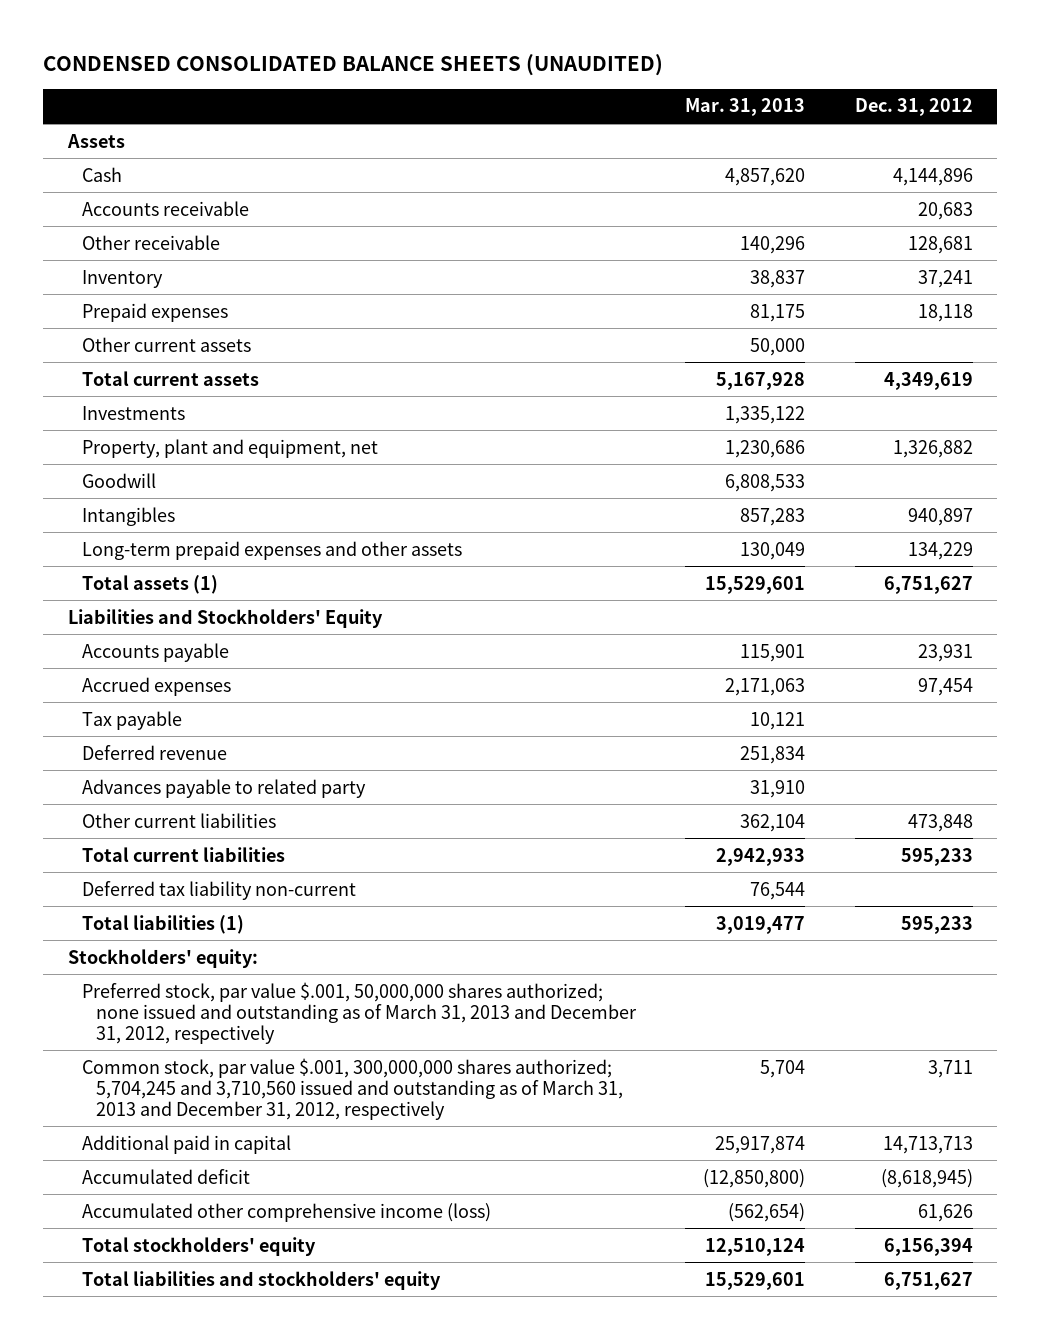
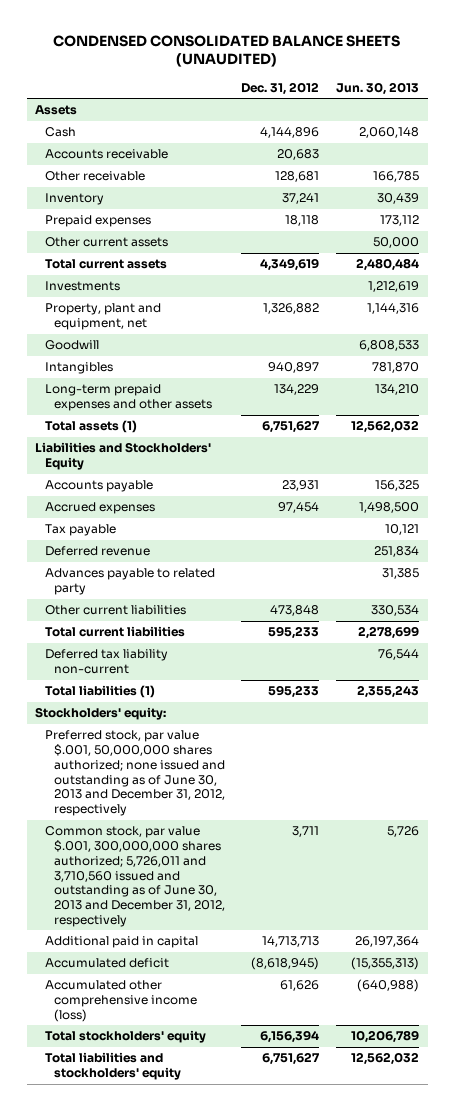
[685,98,806,117] Mar. 31, 2013 -> none
none -> [336,81,420,95] Jun. 30, 2013
[81,981,637,1044] Preferred stock, par value $.001, 50,000,000 shares authorized; none issued and outstanding as of March 31, 2013 and December 31, 2012, respectively -> [44,730,225,817] Preferred stock, par value $.001, 50,000,000 shares authorized; none issued and outstanding as of June 30, 2013 and December 31, 2012, respectively
[81,1057,623,1120] Common stock, par value $.001, 300,000,000 shares authorized; 5,704,245 and 3,710,560 issued and outstanding as of March 31, 2013 and December 31, 2012, respectively -> [44,826,225,927] Common stock, par value $.001, 300,000,000 shares authorized; 5,726,011 and 3,710,560 issued and outstanding as of June 30, 2013 and December 31, 2012, respectively

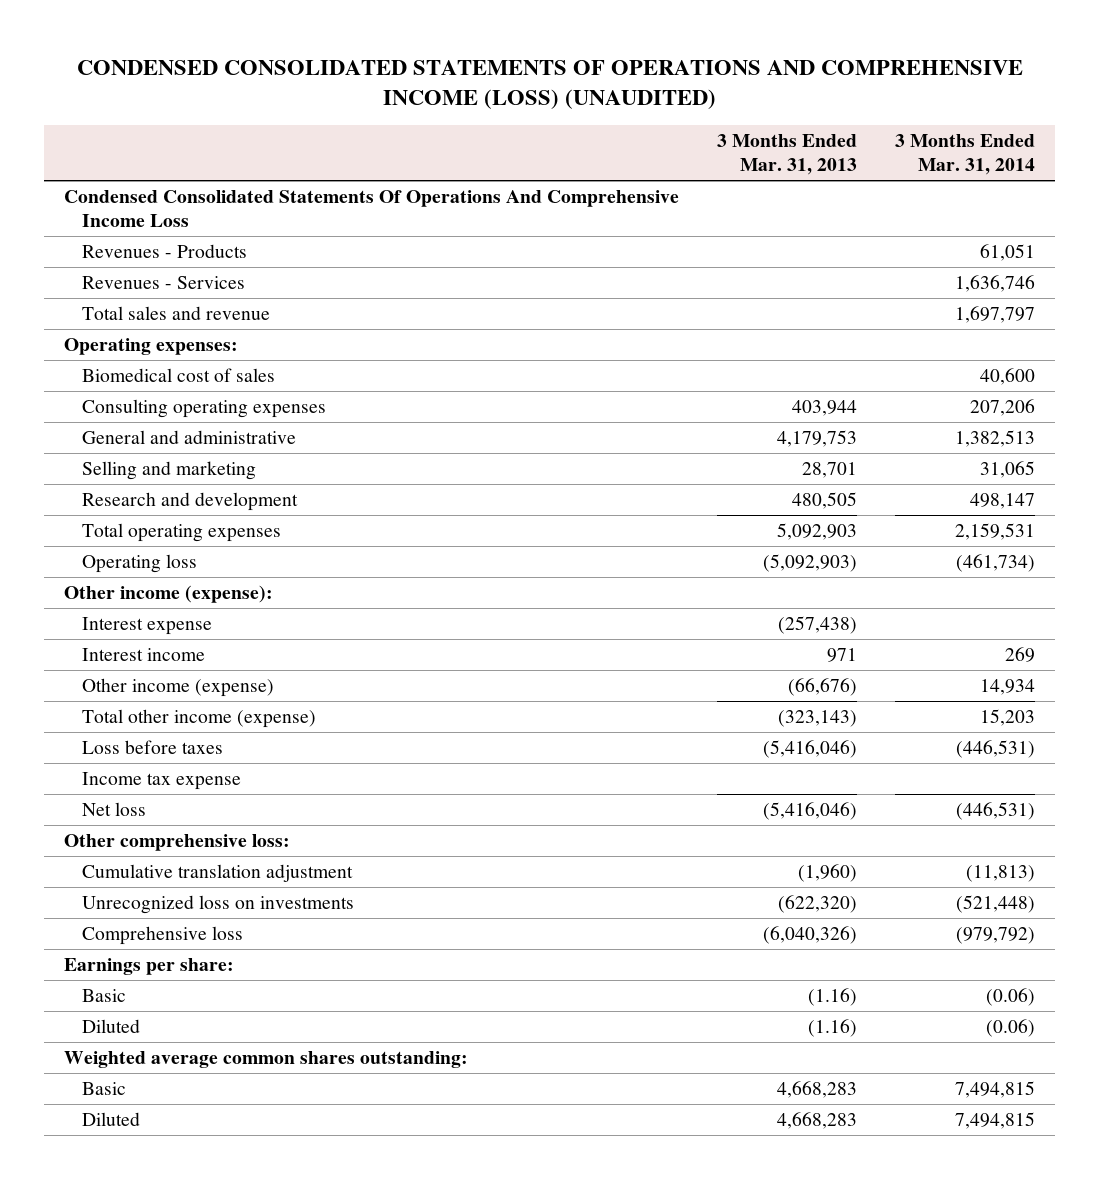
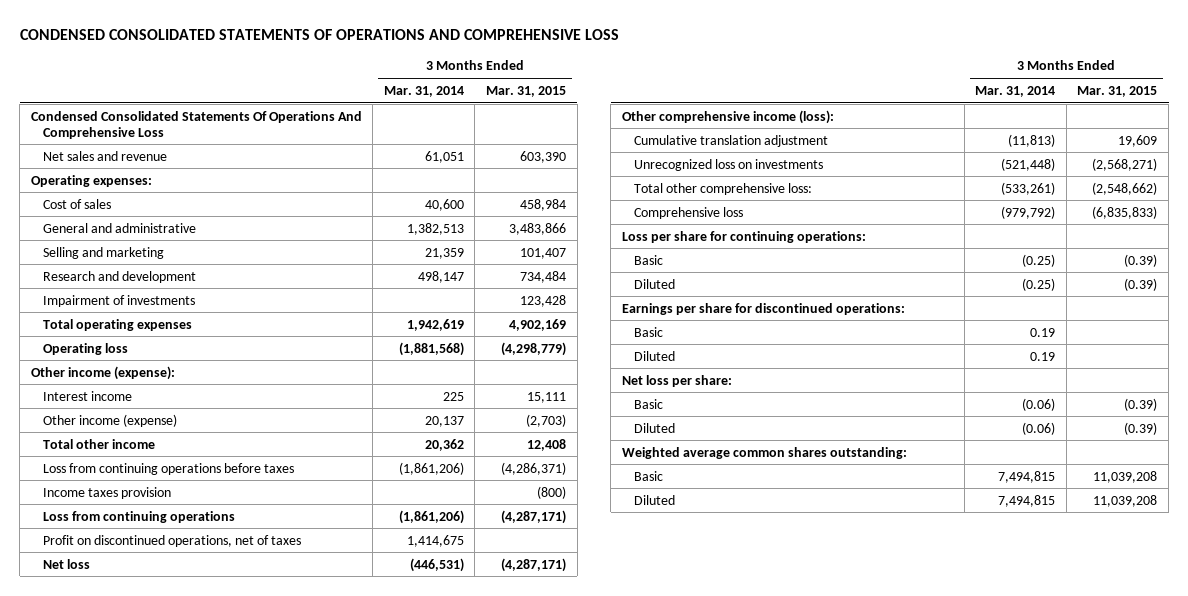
[76,59,1023,110] CONDENSED CONSOLIDATED STATEMENTS OF OPERATIONS AND COMPREHENSIVE INCOME (LOSS) (UNAUDITED) -> [19,29,619,41] CONDENSED CONSOLIDATED STATEMENTS OF OPERATIONS AND COMPREHENSIVE LOSS
[717,134,858,176] 3 Months Ended Mar. 31, 2013 -> none
none -> [486,85,567,97] Mar. 31, 2015
[82,244,248,259] Revenues - Products -> none
[82,276,246,290] Revenues - Services -> none
[63,190,679,228] Condensed Consolidated Statements Of Operations And Comprehensive Income Loss -> [30,110,362,139] Condensed Consolidated Statements Of Operations And Comprehensive Loss
[82,306,271,321] Total sales and revenue -> [42,150,167,161] Net sales and revenue
[955,306,1036,324] 1,697,797 -> [424,150,464,163] 61,051
[82,399,327,419] Consulting operating expenses -> none
[82,368,276,383] Biomedical cost of sales -> [42,198,111,209] Cost of sales
[980,461,1036,479] 31,065 -> [424,247,464,259] 21,359
none -> [42,294,195,307] Impairment of investments
[955,523,1036,541] 2,159,531 -> [406,318,464,331] 1,942,619
[956,554,1036,573] (461,734) -> [398,341,464,356] (1,881,568)
[82,617,213,636] Interest expense -> none
[1005,647,1036,663] 269 -> [442,391,464,401] 225
[980,679,1036,696] 14,934 -> [424,415,464,427] 20,137
[82,709,317,729] Total other income (expense) -> [42,438,155,449] Total other income
[980,709,1036,727] 15,203 -> [424,438,464,451] 20,362
[82,740,224,755] Loss before taxes -> [42,462,294,475] Loss from continuing operations before taxes
[956,740,1036,759] (446,531) -> [398,461,464,475] (1,861,206)
[82,772,242,791] Income tax expense -> [42,486,171,499] Income taxes provision
none -> [42,510,235,523] Loss from continuing operations
none -> [42,534,301,547] Profit on discontinued operations, net of taxes
[63,834,290,852] Other comprehensive loss: -> [621,109,834,124] Other comprehensive income (loss):
none -> [634,182,813,195] Total other comprehensive loss:
none -> [621,230,866,243] Loss per share for continuing operations:
none -> [634,254,664,265] Basic
none -> [634,278,676,289] Diluted
none -> [621,302,905,315] Earnings per share for discontinued operations:
none -> [634,326,664,337] Basic
none -> [634,350,676,361] Diluted
[63,958,234,976] Earnings per share: -> [621,374,732,387] Net loss per share:

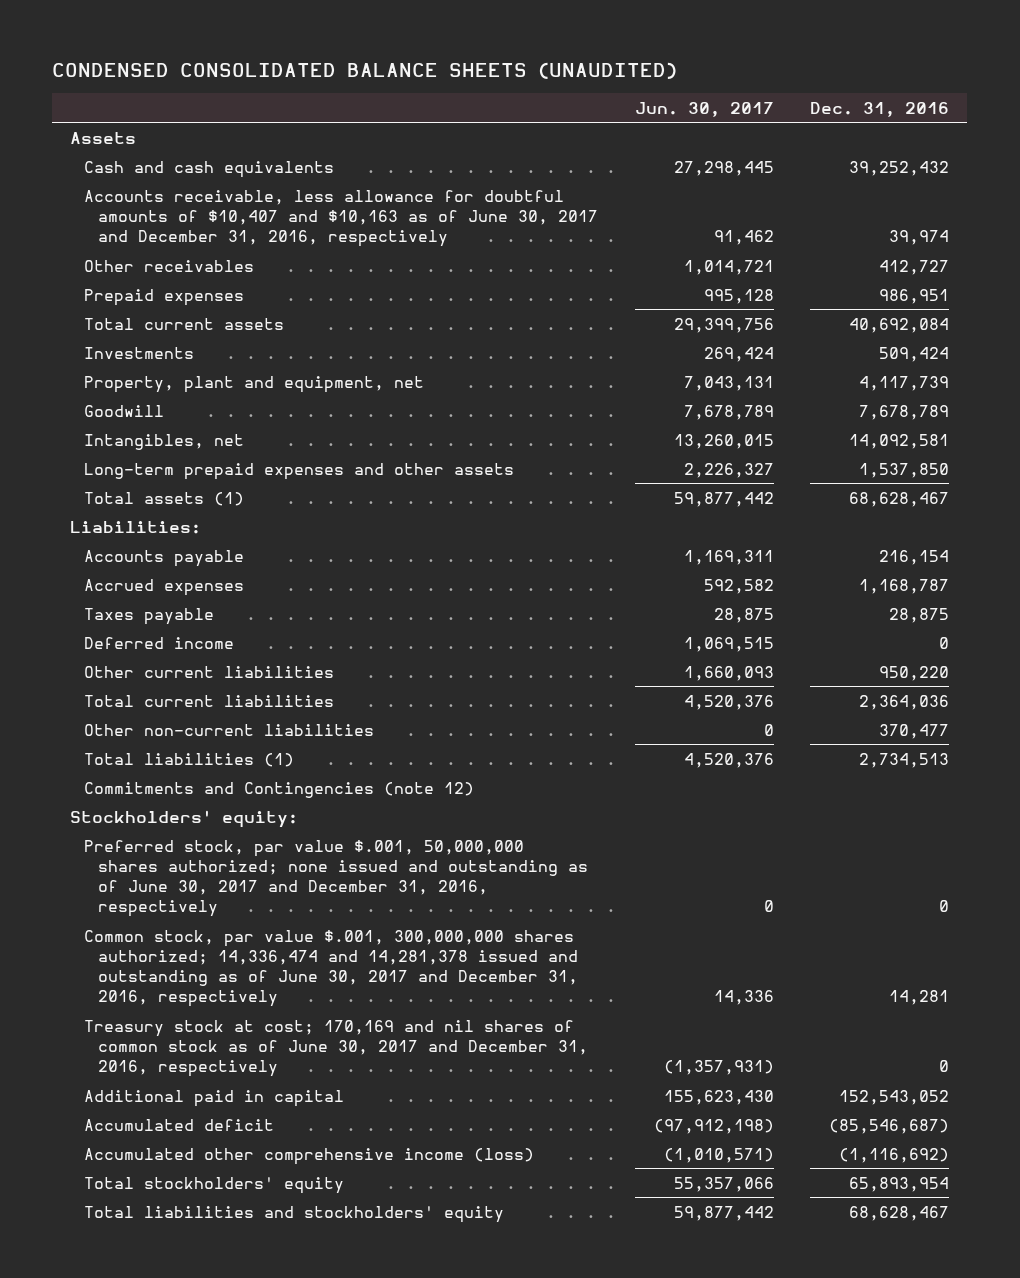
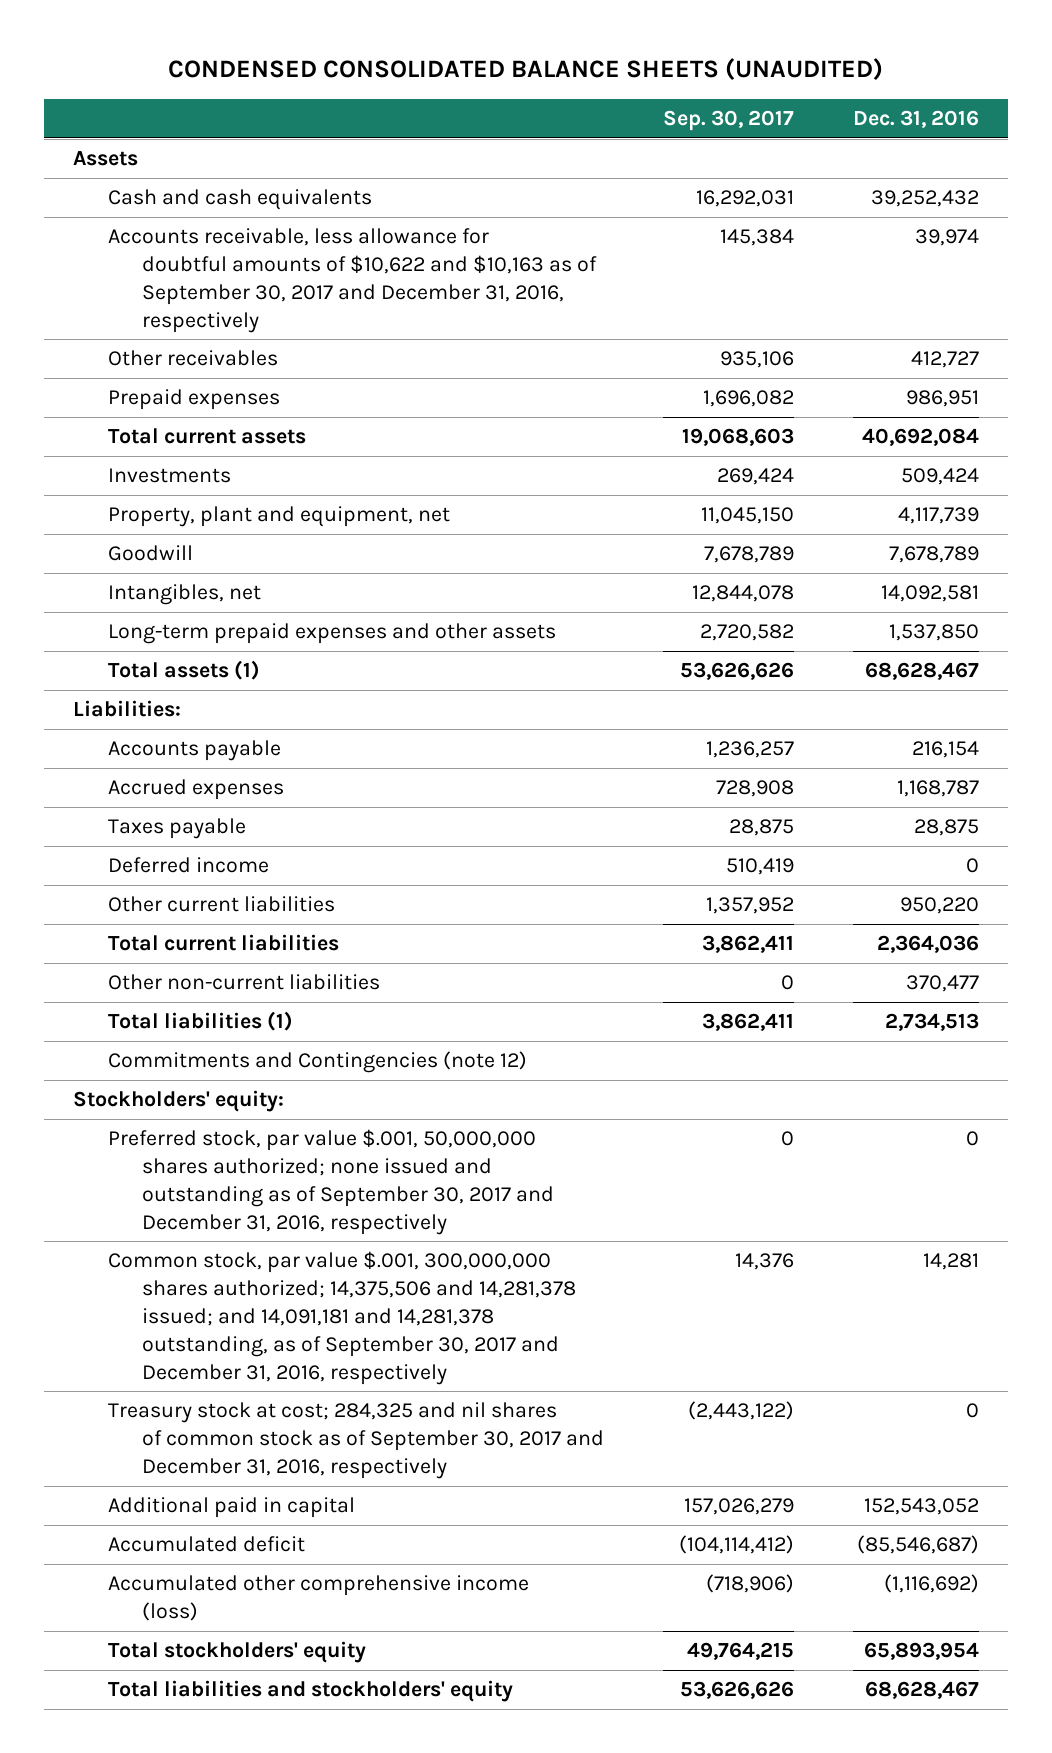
[634,101,774,117] Jun. 30, 2017 -> none
none -> [662,110,794,132] Sep. 30, 2017
[84,189,599,248] Accounts receivable, less allowance for doubtful amounts of $10,407 and $10,163 as of June 30, 2017 and December 31, 2016, respectively -> [107,228,597,333] Accounts receivable, less allowance for doubtful amounts of $10,622 and $10,163 as of September 30, 2017 and December 31, 2016, respectively
[84,839,589,918] Preferred stock, par value $.001, 50,000,000 shares authorized; none issued and outstanding as of June 30, 2017 and December 31, 2016, respectively -> [107,1129,554,1235] Preferred stock, par value $.001, 50,000,000 shares authorized; none issued and outstanding as of September 30, 2017 and December 31, 2016, respectively
[84,929,579,1008] Common stock, par value $.001, 300,000,000 shares authorized; 14,336,474 and 14,281,378 issued and outstanding as of June 30, 2017 and December 31, 2016, respectively -> [107,1251,576,1385] Common stock, par value $.001, 300,000,000 shares authorized; 14,375,506 and 14,281,378 issued; and 14,091,181 and 14,281,378 outstanding, as of September 30, 2017 and December 31, 2016, respectively
[84,1019,589,1078] Treasury stock at cost; 170,169 and nil shares of common stock as of June 30, 2017 and December 31, 2016, respectively -> [107,1402,604,1479] Treasury stock at cost; 284,325 and nil shares of common stock as of September 30, 2017 and December 31, 2016, respectively

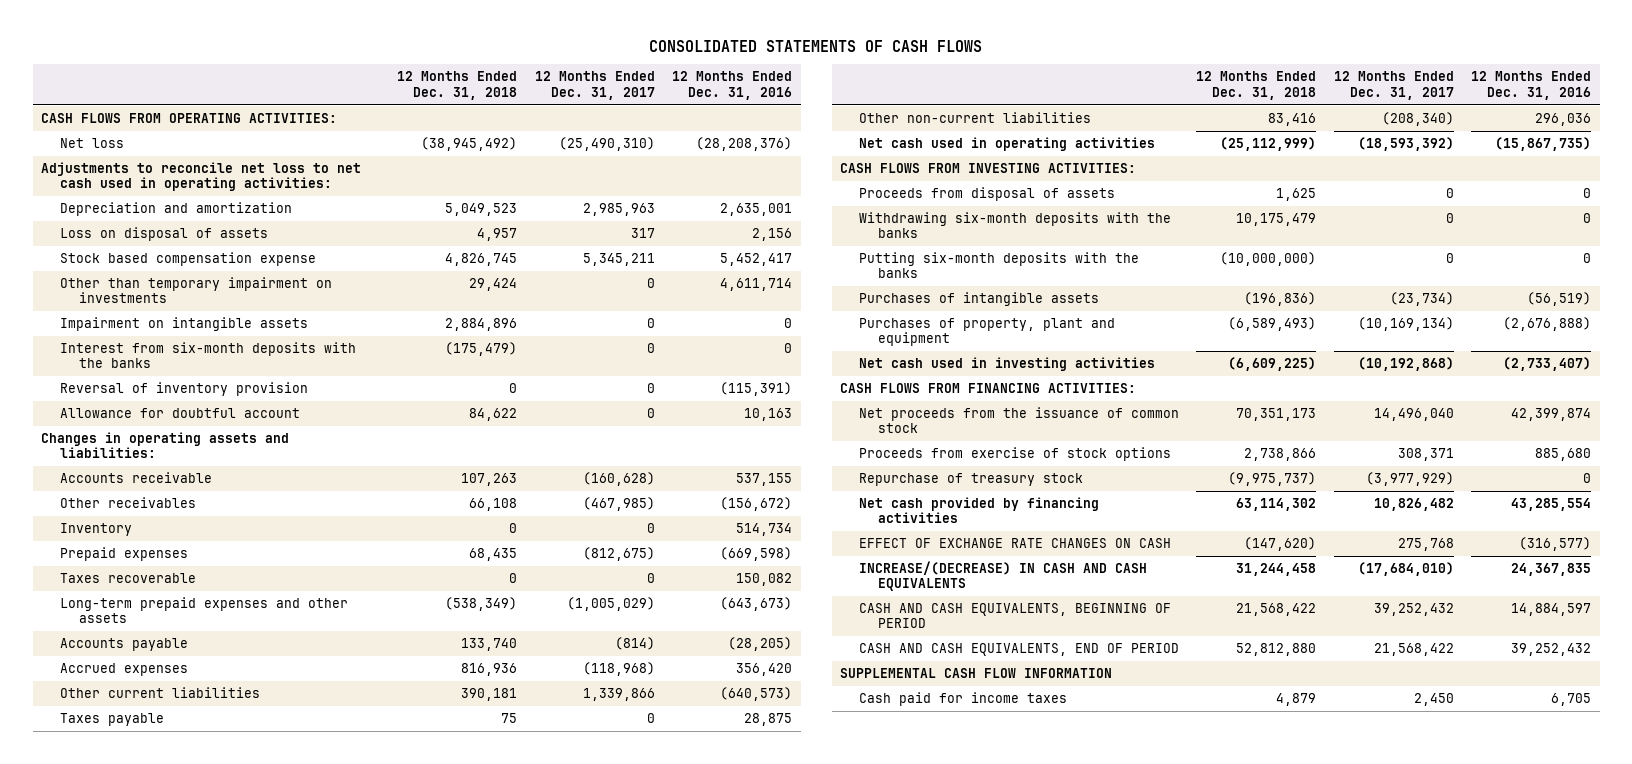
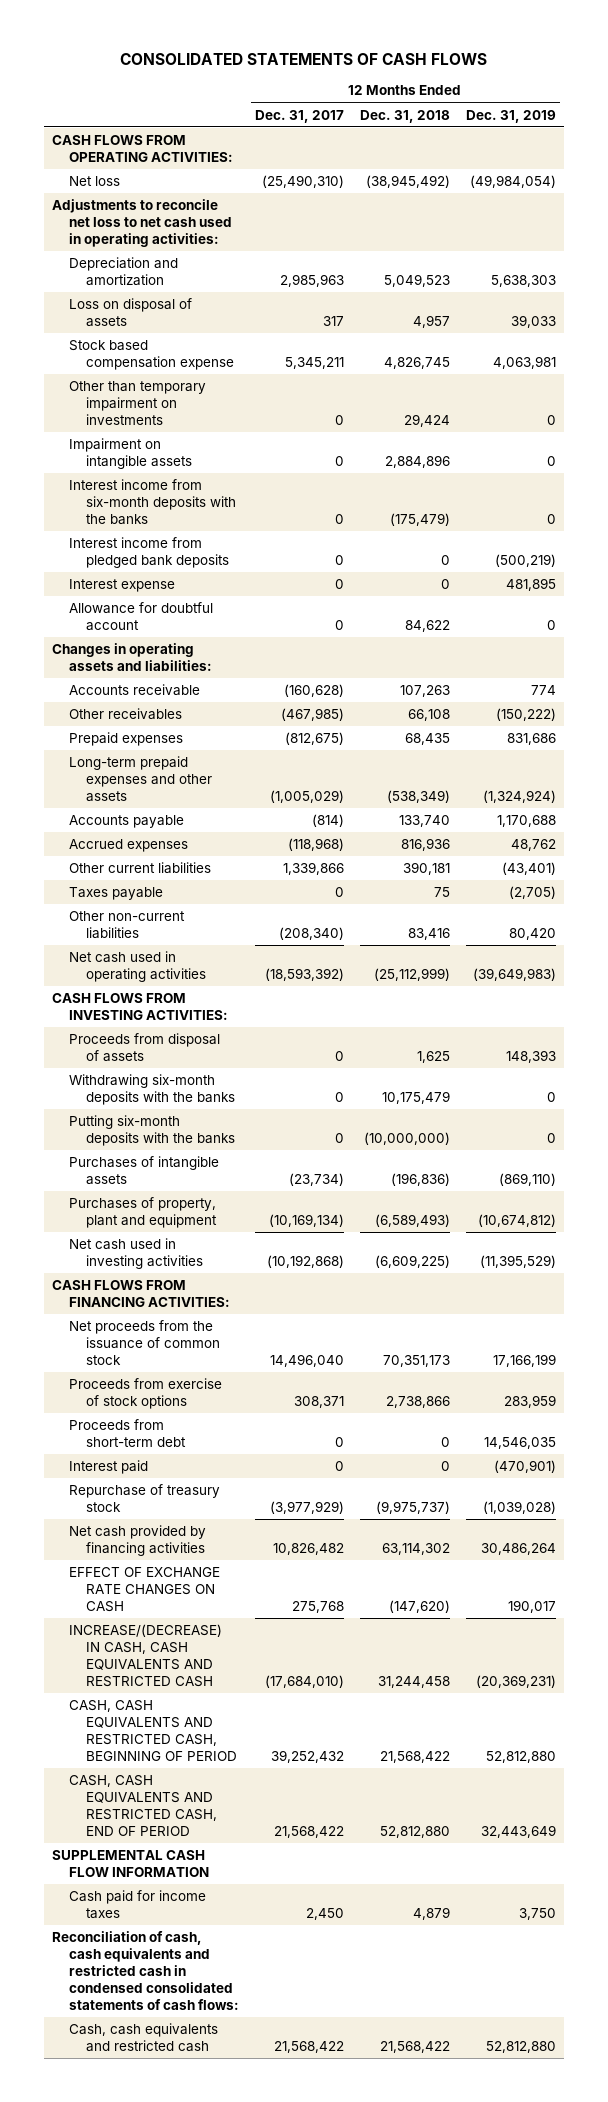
[671,71,792,100] 12 Months Ended Dec. 31, 2016 -> none
none -> [465,109,556,123] Dec. 31, 2019
[60,381,309,396] Reversal of inventory provision -> none
[60,341,357,369] Interest from six-month deposits with the banks -> [68,479,236,526] Interest income from six-month deposits with the banks
none -> [68,537,229,569] Interest income from pledged bank deposits
none -> [68,579,175,593] Interest expense
[60,522,133,536] Inventory -> none
[60,572,197,583] Taxes recoverable -> none
none -> [68,1419,186,1448] Proceeds from short-term debt
none -> [68,1460,148,1475] Interest paid
[859,560,1148,592] INCREASE/(DECREASE) IN CASH AND CASH EQUIVALENTS -> [68,1624,222,1688] INCREASE/(DECREASE) IN CASH, CASH EQUIVALENTS AND RESTRICTED CASH
[859,602,1172,629] CASH AND CASH EQUIVALENTS, BEGINNING OF PERIOD -> [68,1700,237,1762] CASH, CASH EQUIVALENTS AND RESTRICTED CASH, BEGINNING OF PERIOD
[859,642,1180,656] CASH AND CASH EQUIVALENTS, END OF PERIOD -> [68,1775,217,1837] CASH, CASH EQUIVALENTS AND RESTRICTED CASH, END OF PERIOD
none -> [51,1931,239,2011] Reconciliation of cash, cash equivalents and restricted cash in condensed consolidated statements of cash flows:
none -> [68,2023,218,2053] Cash, cash equivalents and restricted cash

